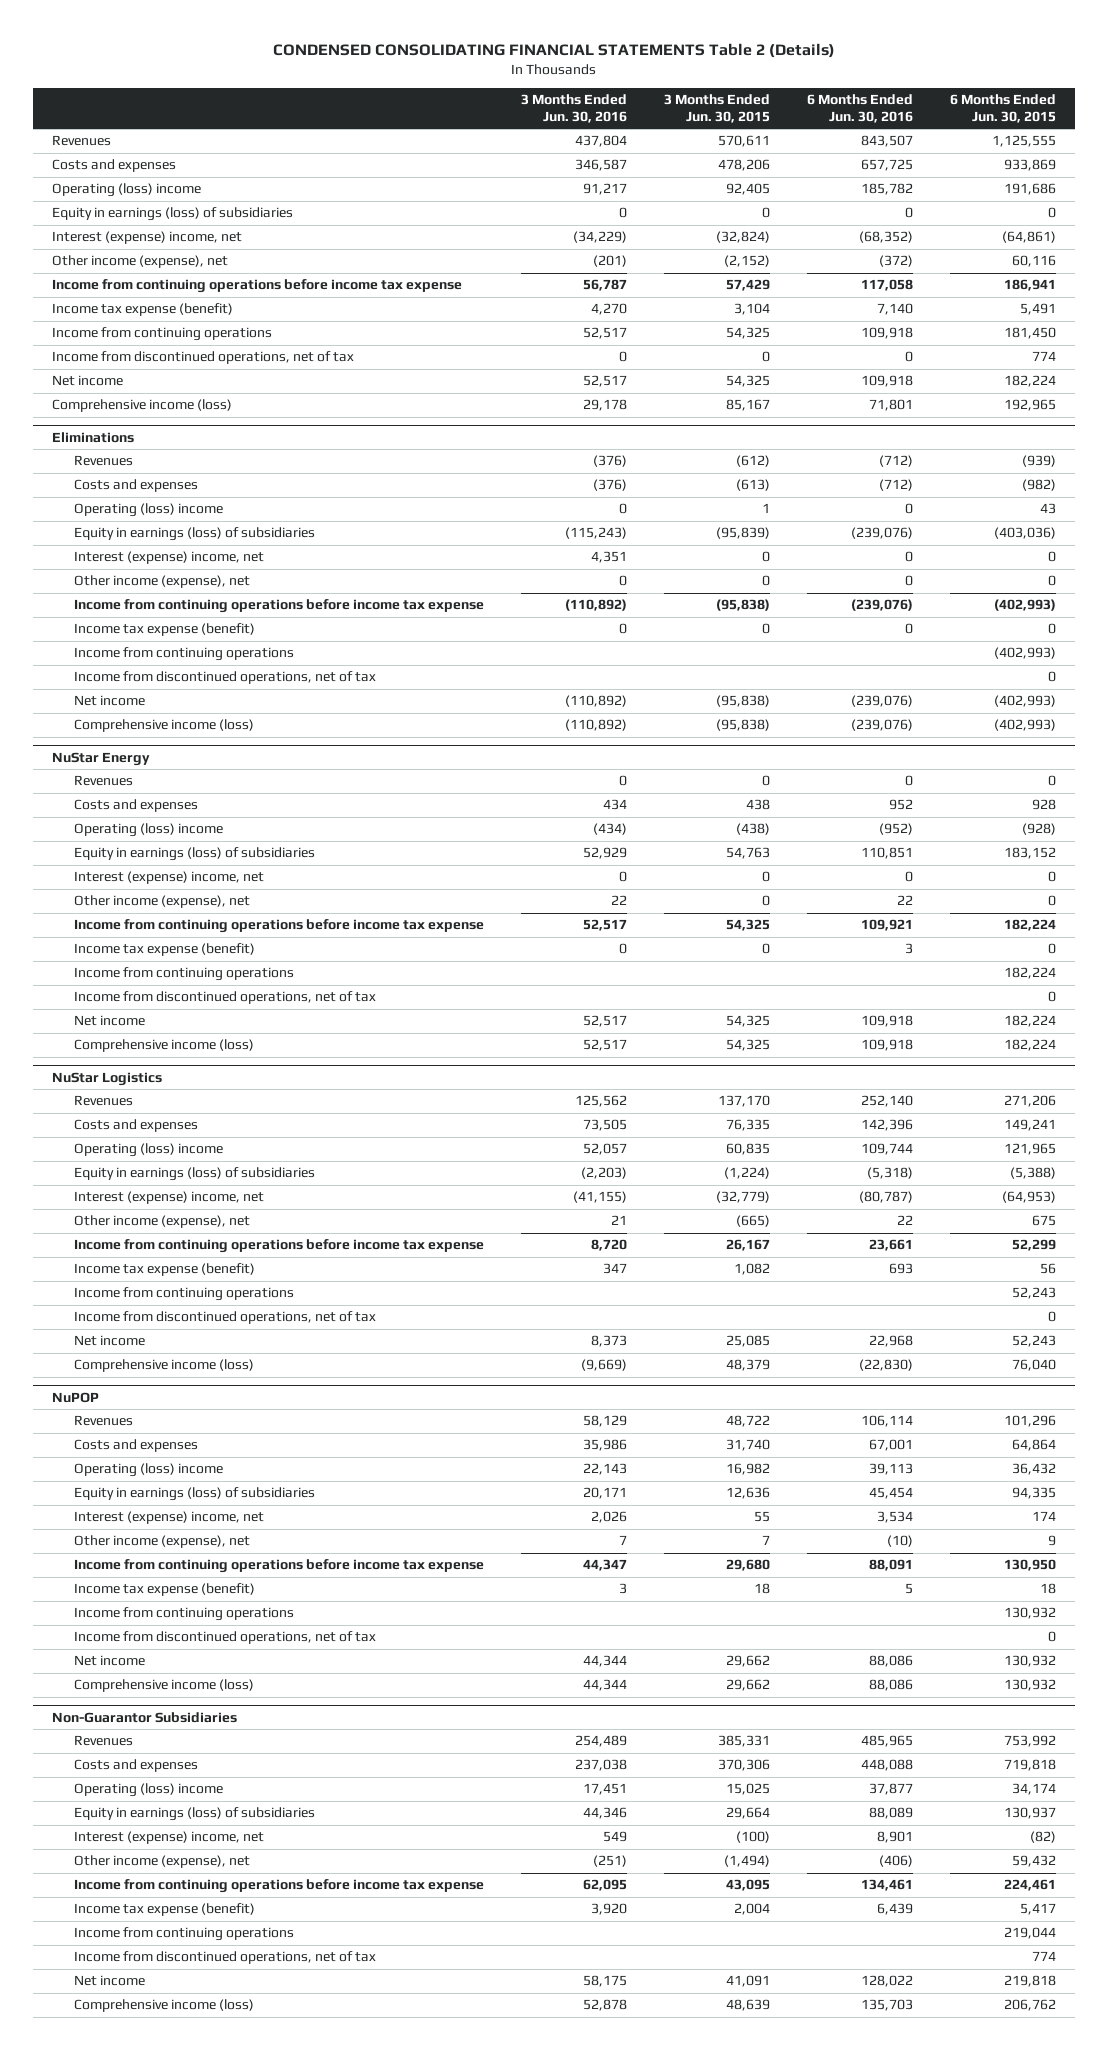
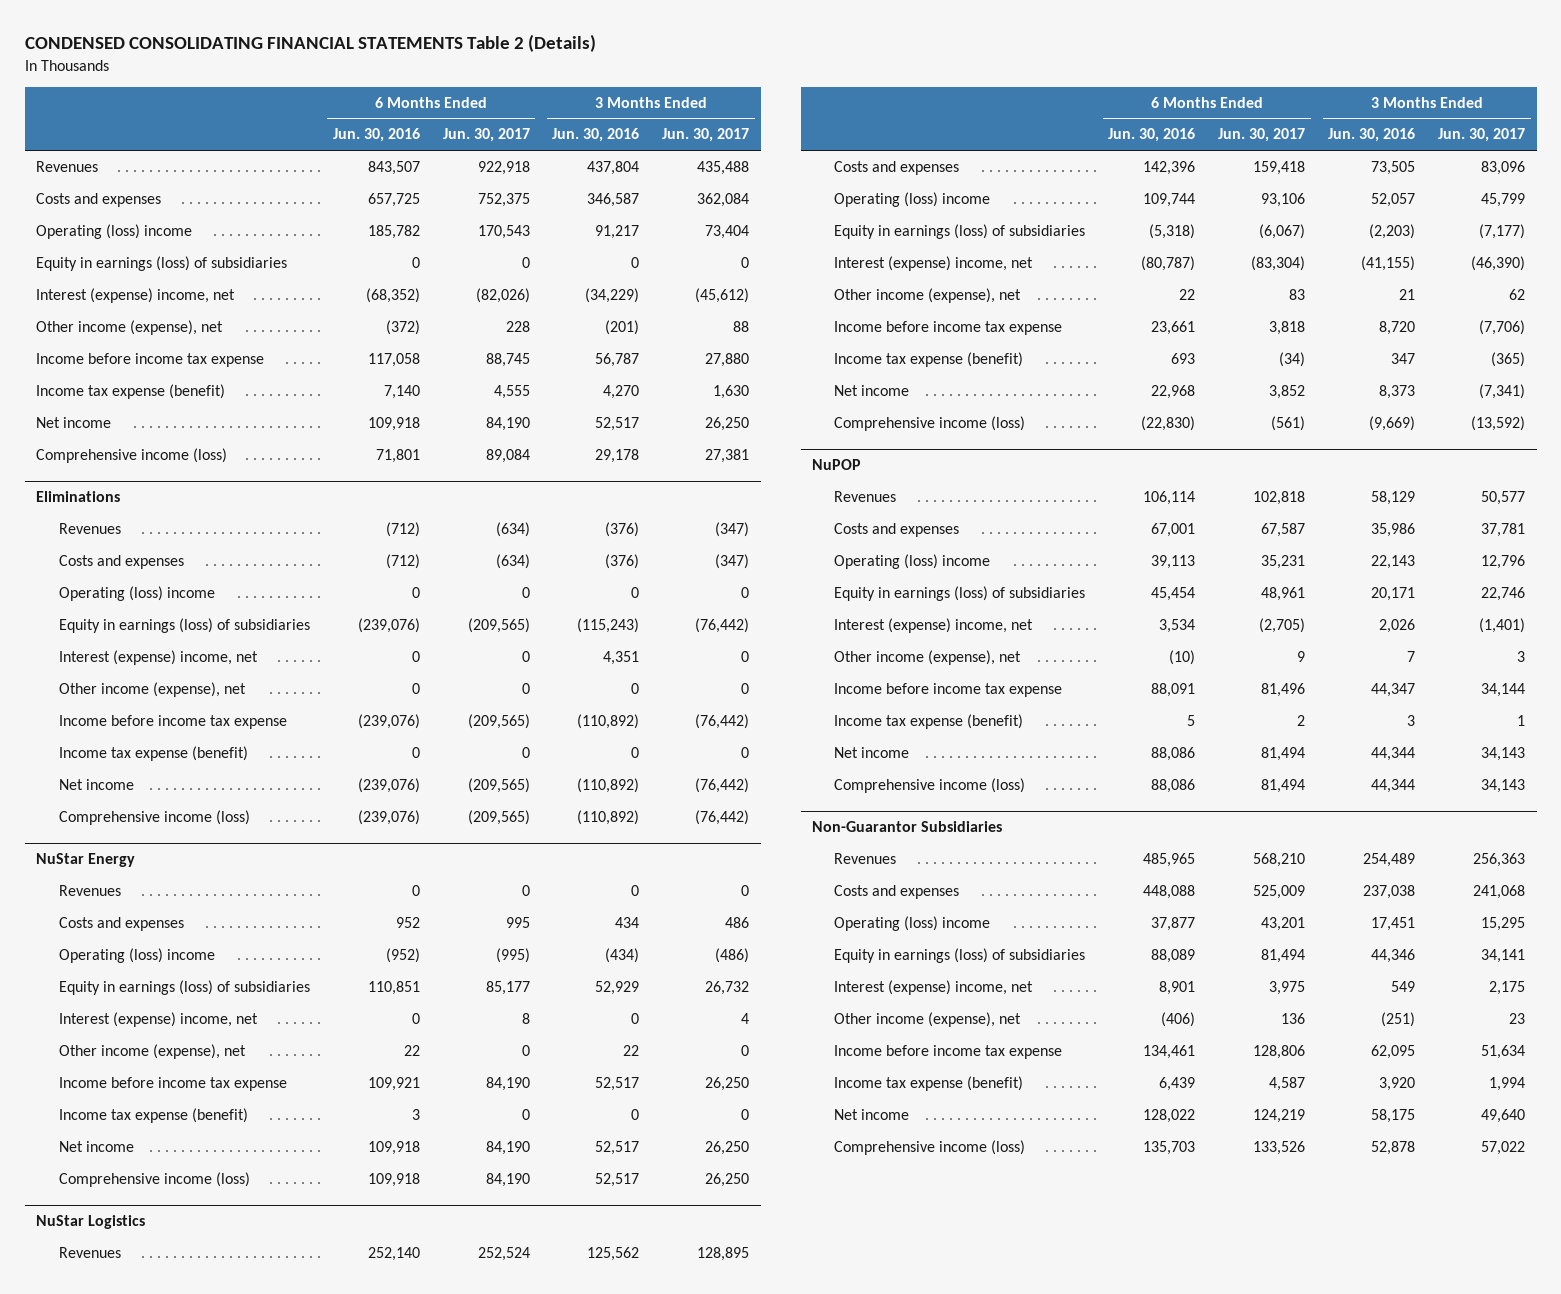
[664,94,771,124] 3 Months Ended Jun. 30, 2015 -> none
[950,94,1057,124] 6 Months Ended Jun. 30, 2015 -> none
none -> [442,128,530,143] Jun. 30, 2017
none -> [662,128,750,143] Jun. 30, 2017
[51,279,462,294] Income from continuing operations before income tax expense -> [36,352,265,367] Income before income tax expense
[51,327,272,342] Income from continuing operations -> none
[51,351,354,365] Income from discontinued operations, net of tax -> none
[73,599,484,614] Income from continuing operations before income tax expense -> [58,714,287,729] Income before income tax expense
[73,647,294,662] Income from continuing operations -> none
[73,671,376,685] Income from discontinued operations, net of tax -> none
[73,919,484,934] Income from continuing operations before income tax expense -> [58,1076,287,1091] Income before income tax expense
[73,967,294,982] Income from continuing operations -> none
[73,991,376,1005] Income from discontinued operations, net of tax -> none
[73,1239,484,1254] Income from continuing operations before income tax expense -> [834,320,1063,335] Income before income tax expense
[73,1287,294,1302] Income from continuing operations -> none
[73,1311,376,1325] Income from discontinued operations, net of tax -> none
[73,1559,484,1574] Income from continuing operations before income tax expense -> [834,682,1063,697] Income before income tax expense
[73,1607,294,1622] Income from continuing operations -> none
[73,1631,376,1645] Income from discontinued operations, net of tax -> none
[73,1879,484,1894] Income from continuing operations before income tax expense -> [834,1044,1063,1059] Income before income tax expense
[73,1927,294,1942] Income from continuing operations -> none
[73,1951,376,1965] Income from discontinued operations, net of tax -> none

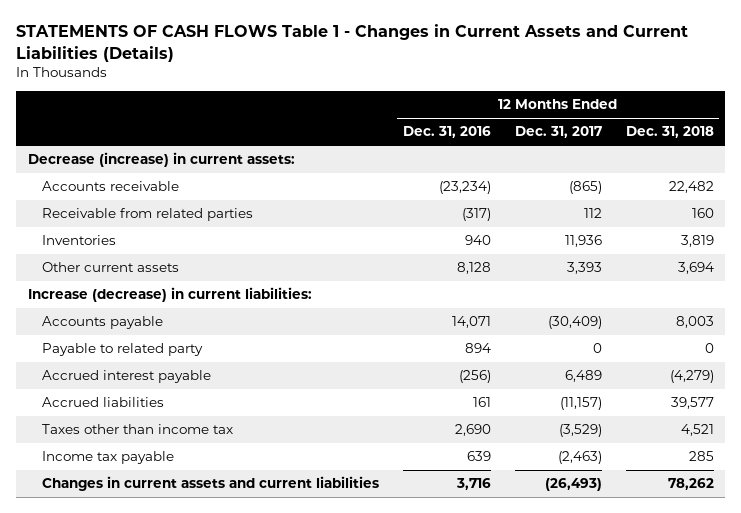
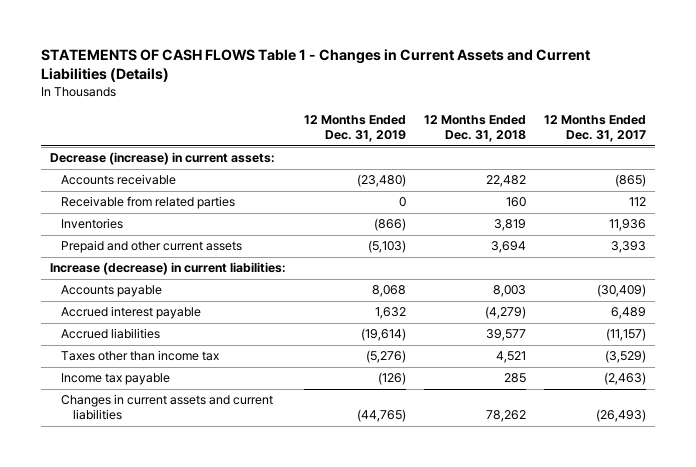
[403,126,492,139] Dec. 31, 2016 -> none
none -> [303,114,406,142] 12 Months Ended Dec. 31, 2019
[42,262,180,273] Other current assets -> [61,240,243,254] Prepaid and other current assets
[42,343,204,357] Payable to related party -> none

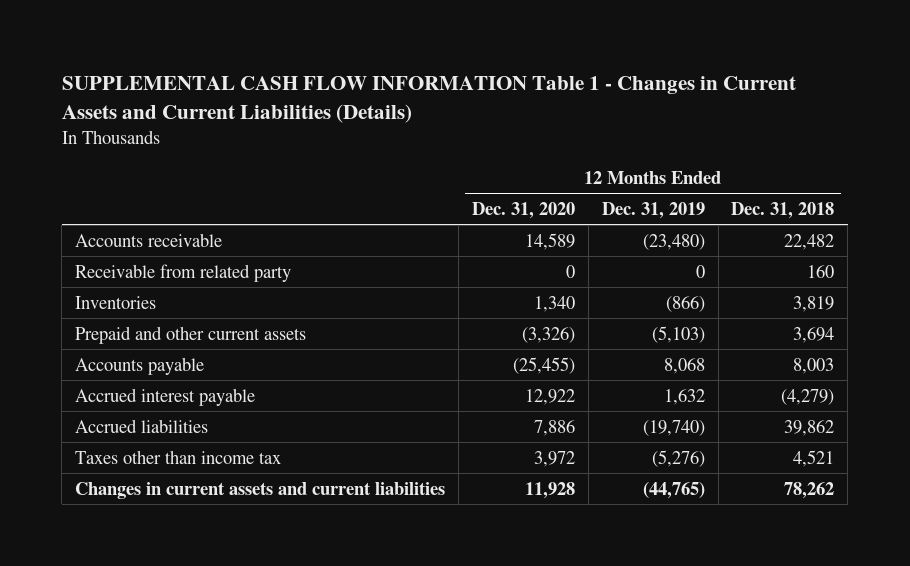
[40,48,590,83] STATEMENTS OF CASH FLOWS Table 1 - Changes in Current Assets and Current Liabilities (Details) -> [61,76,796,123] SUPPLEMENTAL CASH FLOW INFORMATION Table 1 - Changes in Current Assets and Current Liabilities (Details)
[544,114,647,142] 12 Months Ended Dec. 31, 2017 -> none
none -> [471,201,575,219] Dec. 31, 2020
[49,152,275,166] Decrease (increase) in current assets: -> none
[61,196,236,210] Receivable from related parties -> [75,263,292,282] Receivable from related party
[49,262,286,276] Increase (decrease) in current liabilities: -> none
[360,328,406,342] (19,614) -> [642,419,705,436] (19,740)
[486,329,527,342] 39,577 -> [784,419,835,436] 39,862
[61,373,171,386] Income tax payable -> none

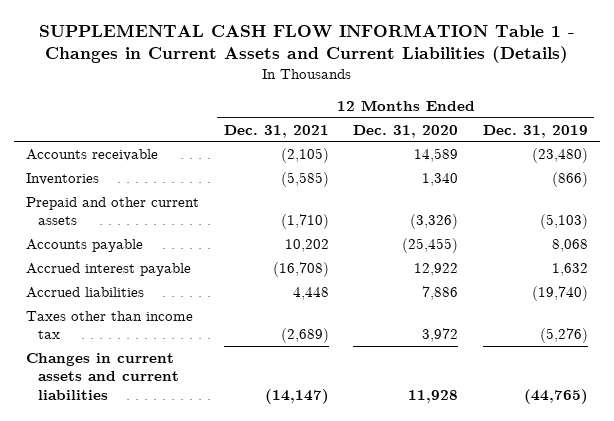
[731,201,835,219] Dec. 31, 2018 -> none
none -> [223,124,329,138] Dec. 31, 2021
[75,263,292,282] Receivable from related party -> none

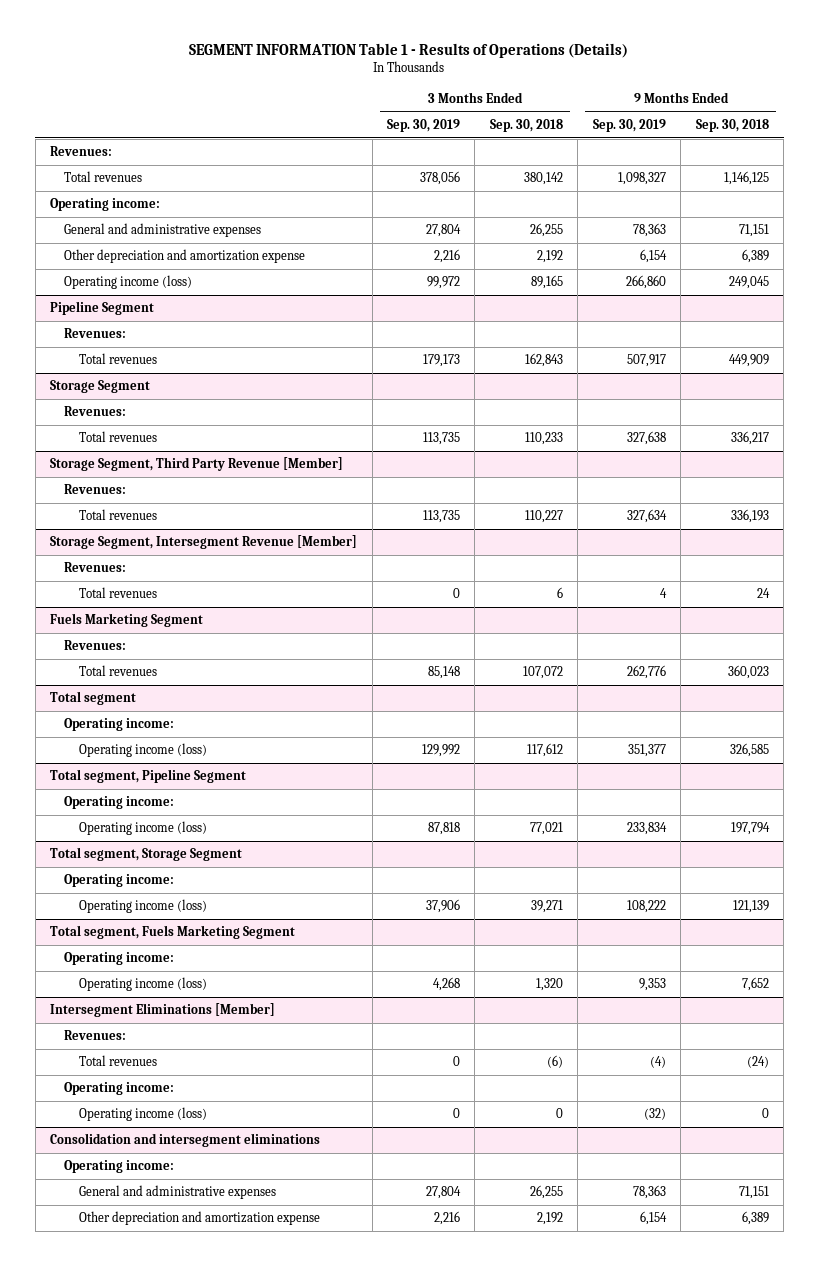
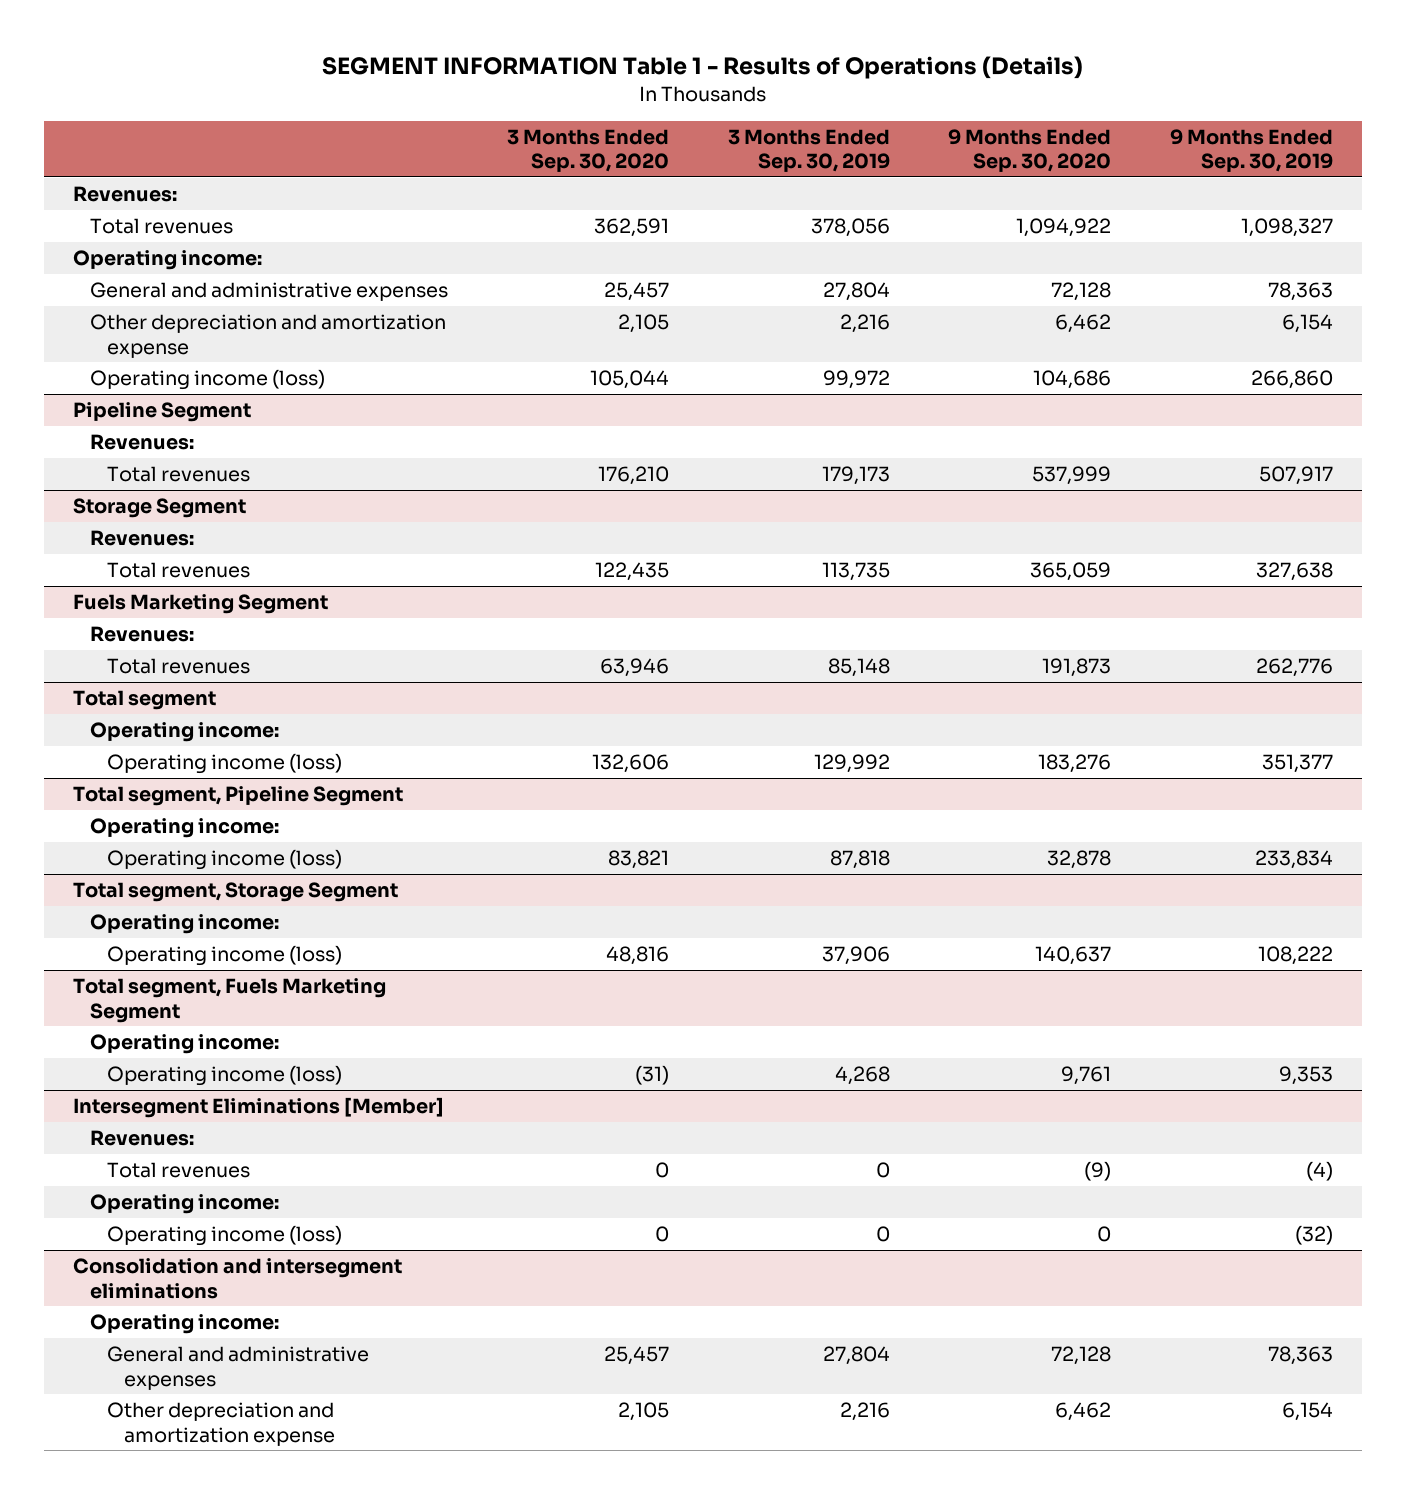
[489,118,563,132] Sep. 30, 2018 -> none
[695,118,769,132] Sep. 30, 2018 -> none
none -> [506,128,669,173] 3 Months Ended Sep. 30, 2020
none -> [948,128,1112,173] 9 Months Ended Sep. 30, 2020
[50,457,344,472] Storage Segment, Third Party Revenue [Member] -> none
[64,484,127,495] Revenues: -> none
[78,509,157,521] Total revenues -> none
[50,535,358,550] Storage Segment, Intersegment Revenue [Member] -> none
[64,562,127,573] Revenues: -> none
[78,587,157,599] Total revenues -> none

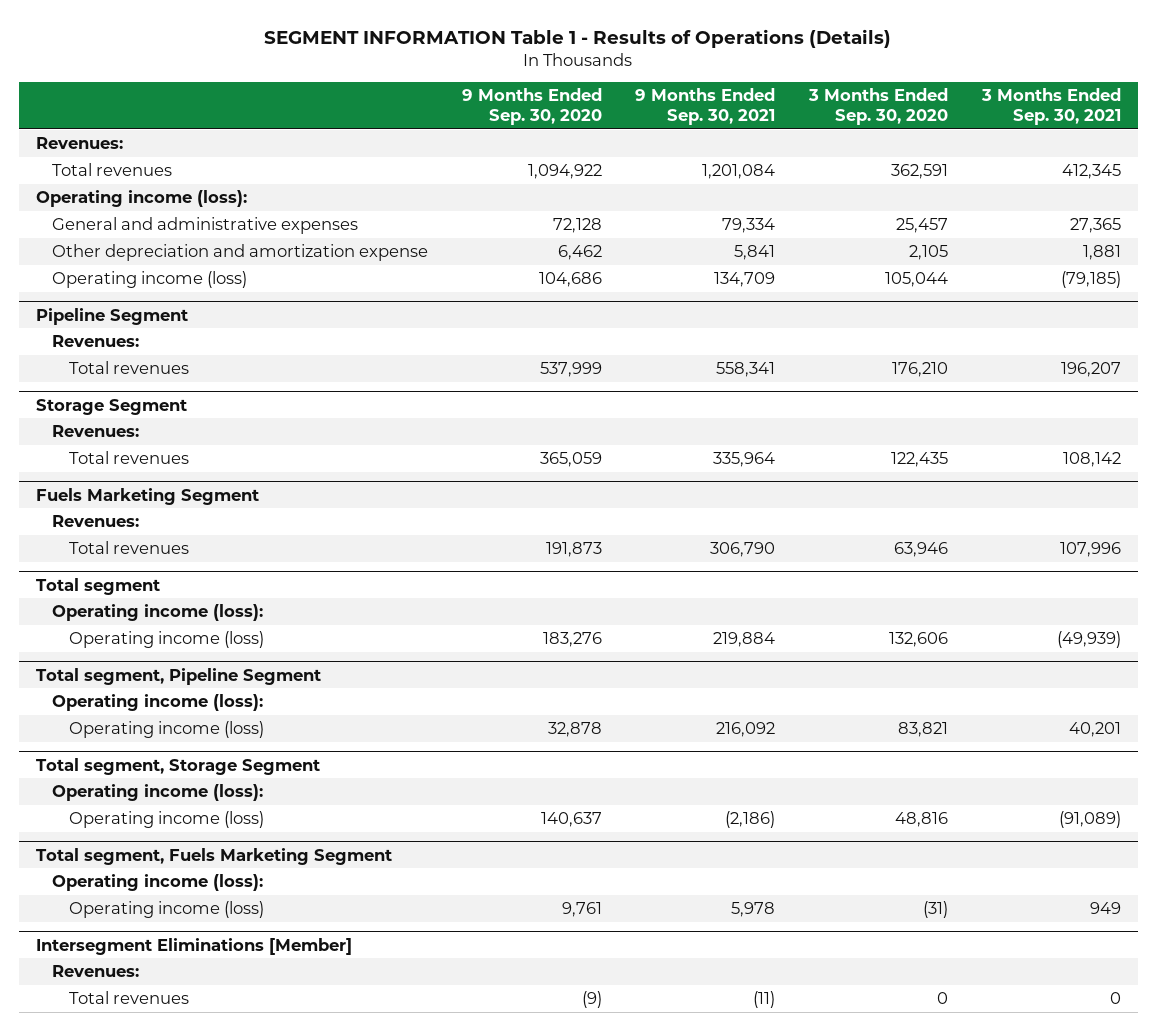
[727,128,890,173] 3 Months Ended Sep. 30, 2019 -> none
[1169,128,1333,173] 9 Months Ended Sep. 30, 2019 -> none
none -> [635,88,776,126] 9 Months Ended Sep. 30, 2021
none -> [980,88,1121,126] 3 Months Ended Sep. 30, 2021
[73,250,263,271] Operating income: -> [35,190,247,208] Operating income (loss):
[90,722,280,743] Operating income: -> [52,604,264,622] Operating income (loss):
[90,818,280,839] Operating income: -> [52,694,264,712] Operating income (loss):
[90,914,280,935] Operating income: -> [52,784,264,802] Operating income (loss):
[90,1034,280,1055] Operating income: -> [52,874,264,892] Operating income (loss):
[90,1194,280,1215] Operating income: -> none
[107,1225,343,1247] Operating income (loss) -> none
[73,1258,403,1299] Consolidation and intersegment eliminations -> none
[90,1314,280,1335] Operating income: -> none
[107,1346,370,1390] General and administrative expenses -> none
[107,1402,336,1446] Other depreciation and amortization expense -> none

